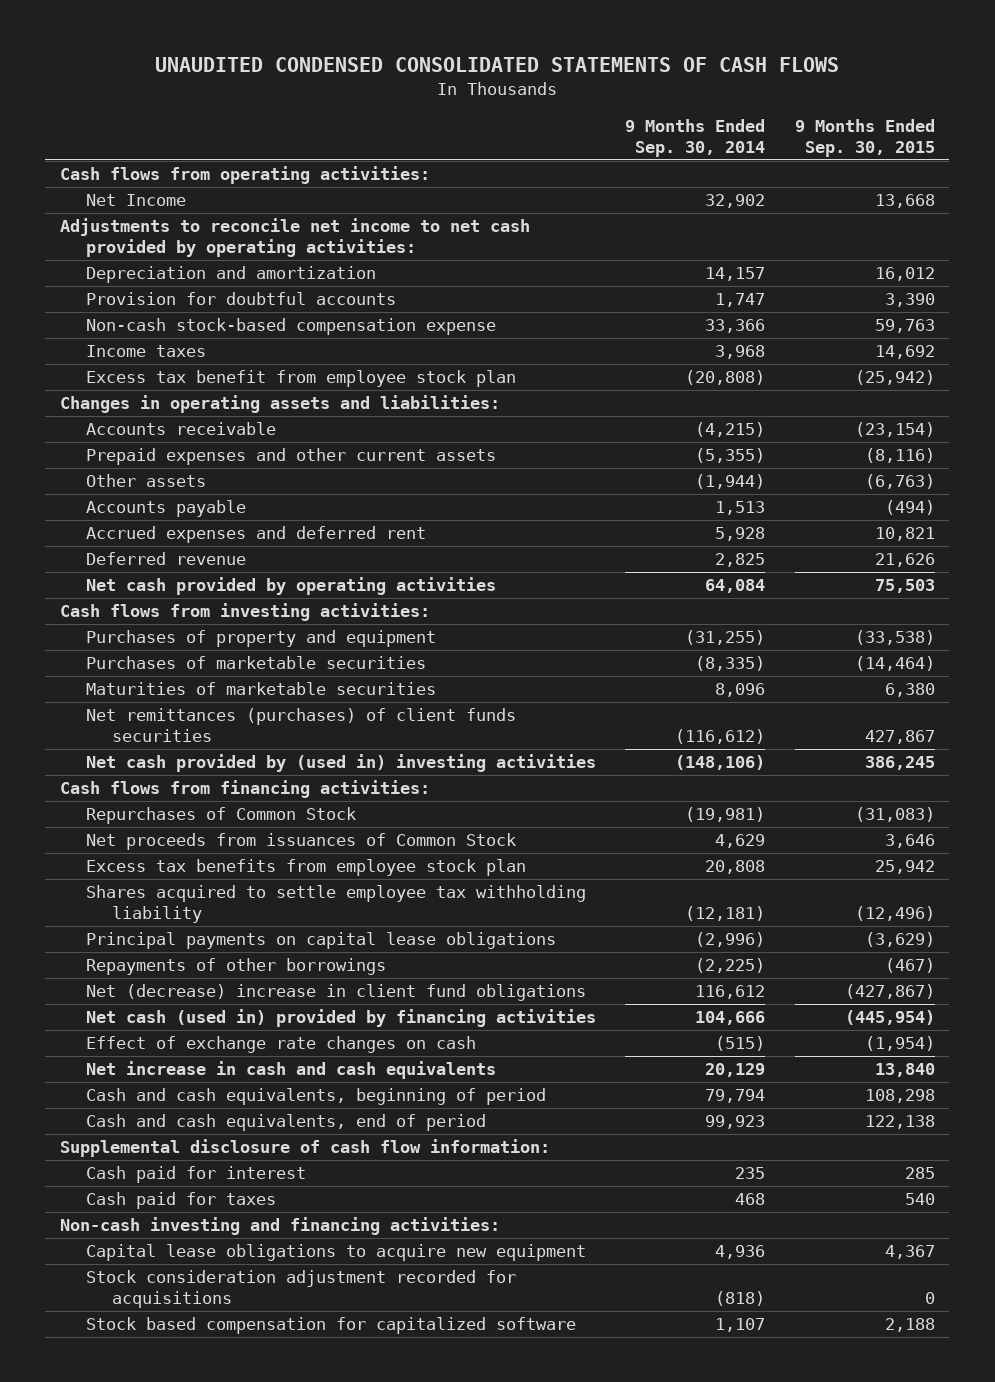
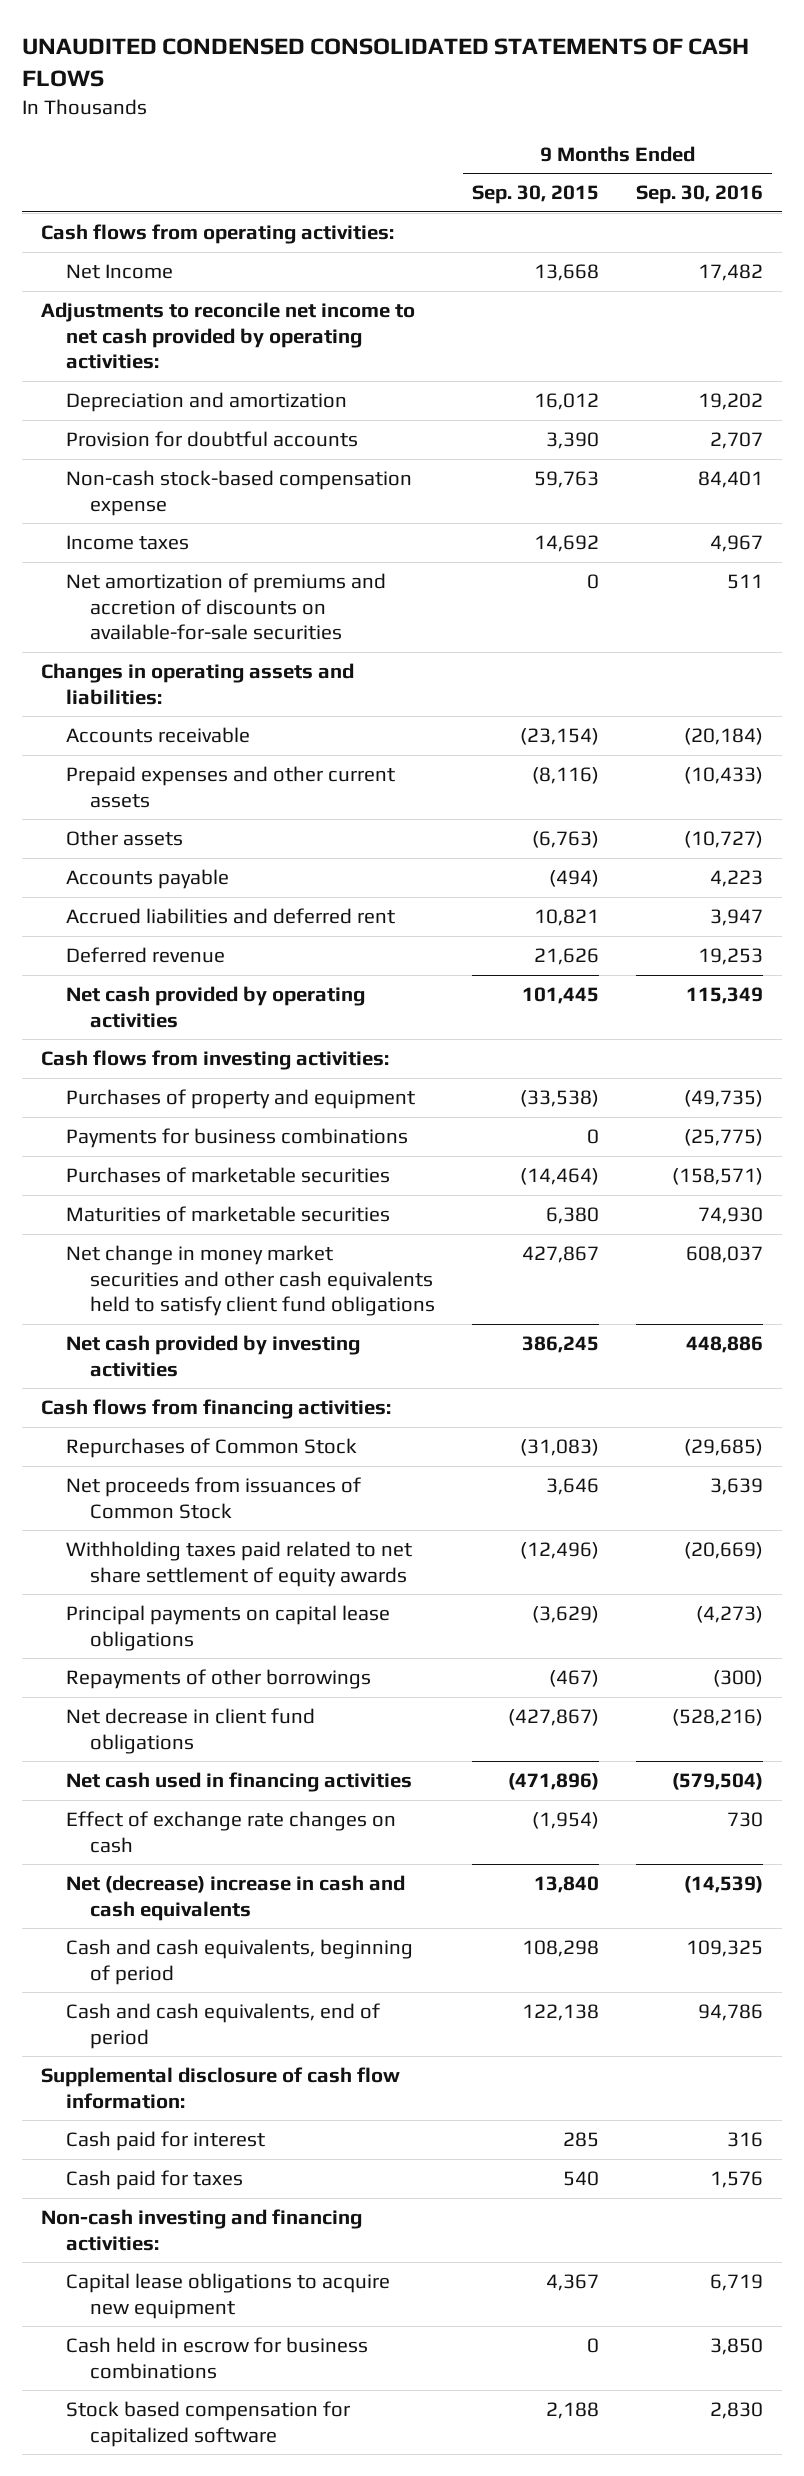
[625,118,766,157] 9 Months Ended Sep. 30, 2014 -> none
none -> [636,185,764,205] Sep. 30, 2016
[85,370,516,388] Excess tax benefit from employee stock plan -> none
none -> [65,573,386,641] Net amortization of premiums and accretion of discounts on available-for-sale securities
[85,526,426,544] Accrued expenses and deferred rent -> [65,908,395,925] Accrued liabilities and deferred rent
[874,579,935,594] 75,503 -> [522,987,600,1005] 101,445
none -> [65,1128,408,1149] Payments for business combinations
[85,708,516,743] Net remittances (purchases) of client funds securities -> [65,1245,436,1317] Net change in money market securities and other cash equivalents held to satisfy client fund obligations
[85,754,596,773] Net cash provided by (used in) investing activities -> [65,1335,360,1377] Net cash provided by investing activities
[85,859,526,877] Excess tax benefits from employee stock plan -> none
[85,885,586,924] Shares acquired to settle employee tax withholding liability -> [65,1541,412,1587] Withholding taxes paid related to net share settlement of equity awards
[85,984,586,1002] Net (decrease) increase in client fund obligations -> [65,1708,315,1754] Net decrease in client fund obligations
[85,1009,596,1028] Net cash (used in) provided by financing activities -> [65,1772,412,1793] Net cash used in financing activities
[844,1010,935,1026] (445,954) -> [508,1773,600,1791] (471,896)
[85,1061,496,1080] Net increase in cash and cash equivalents -> [65,1875,405,1921] Net (decrease) increase in cash and cash equivalents
[85,1270,516,1309] Stock consideration adjustment recorded for acquisitions -> none
none -> [65,2337,368,2379] Cash held in escrow for business combinations

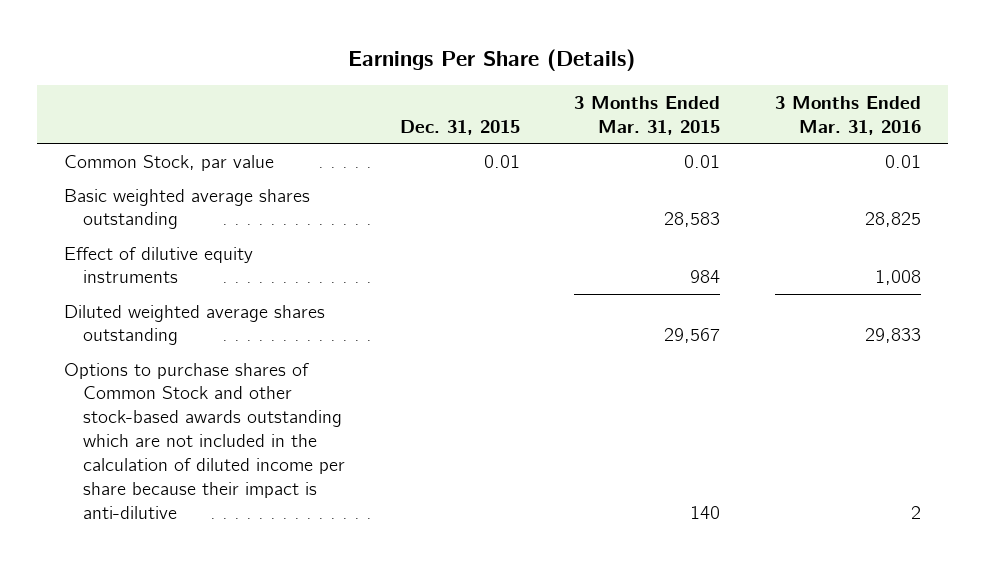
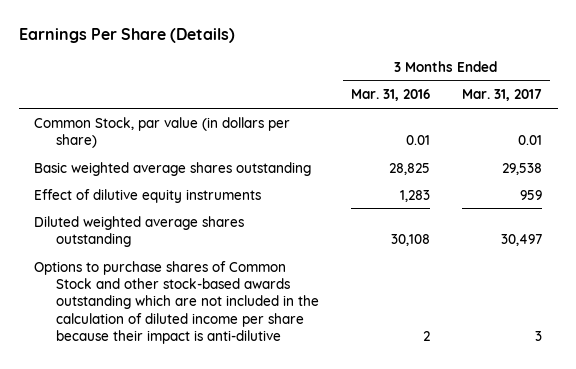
[399,119,520,135] Dec. 31, 2015 -> none
[574,95,721,135] 3 Months Ended Mar. 31, 2015 -> none
none -> [461,89,542,102] Mar. 31, 2017
[63,154,274,171] Common Stock, par value -> [34,116,291,148] Common Stock, par value (in dollars per share)
[874,270,921,286] 1,008 -> [399,189,430,202] 1,283
[864,328,921,344] 29,833 -> [390,233,430,246] 30,108

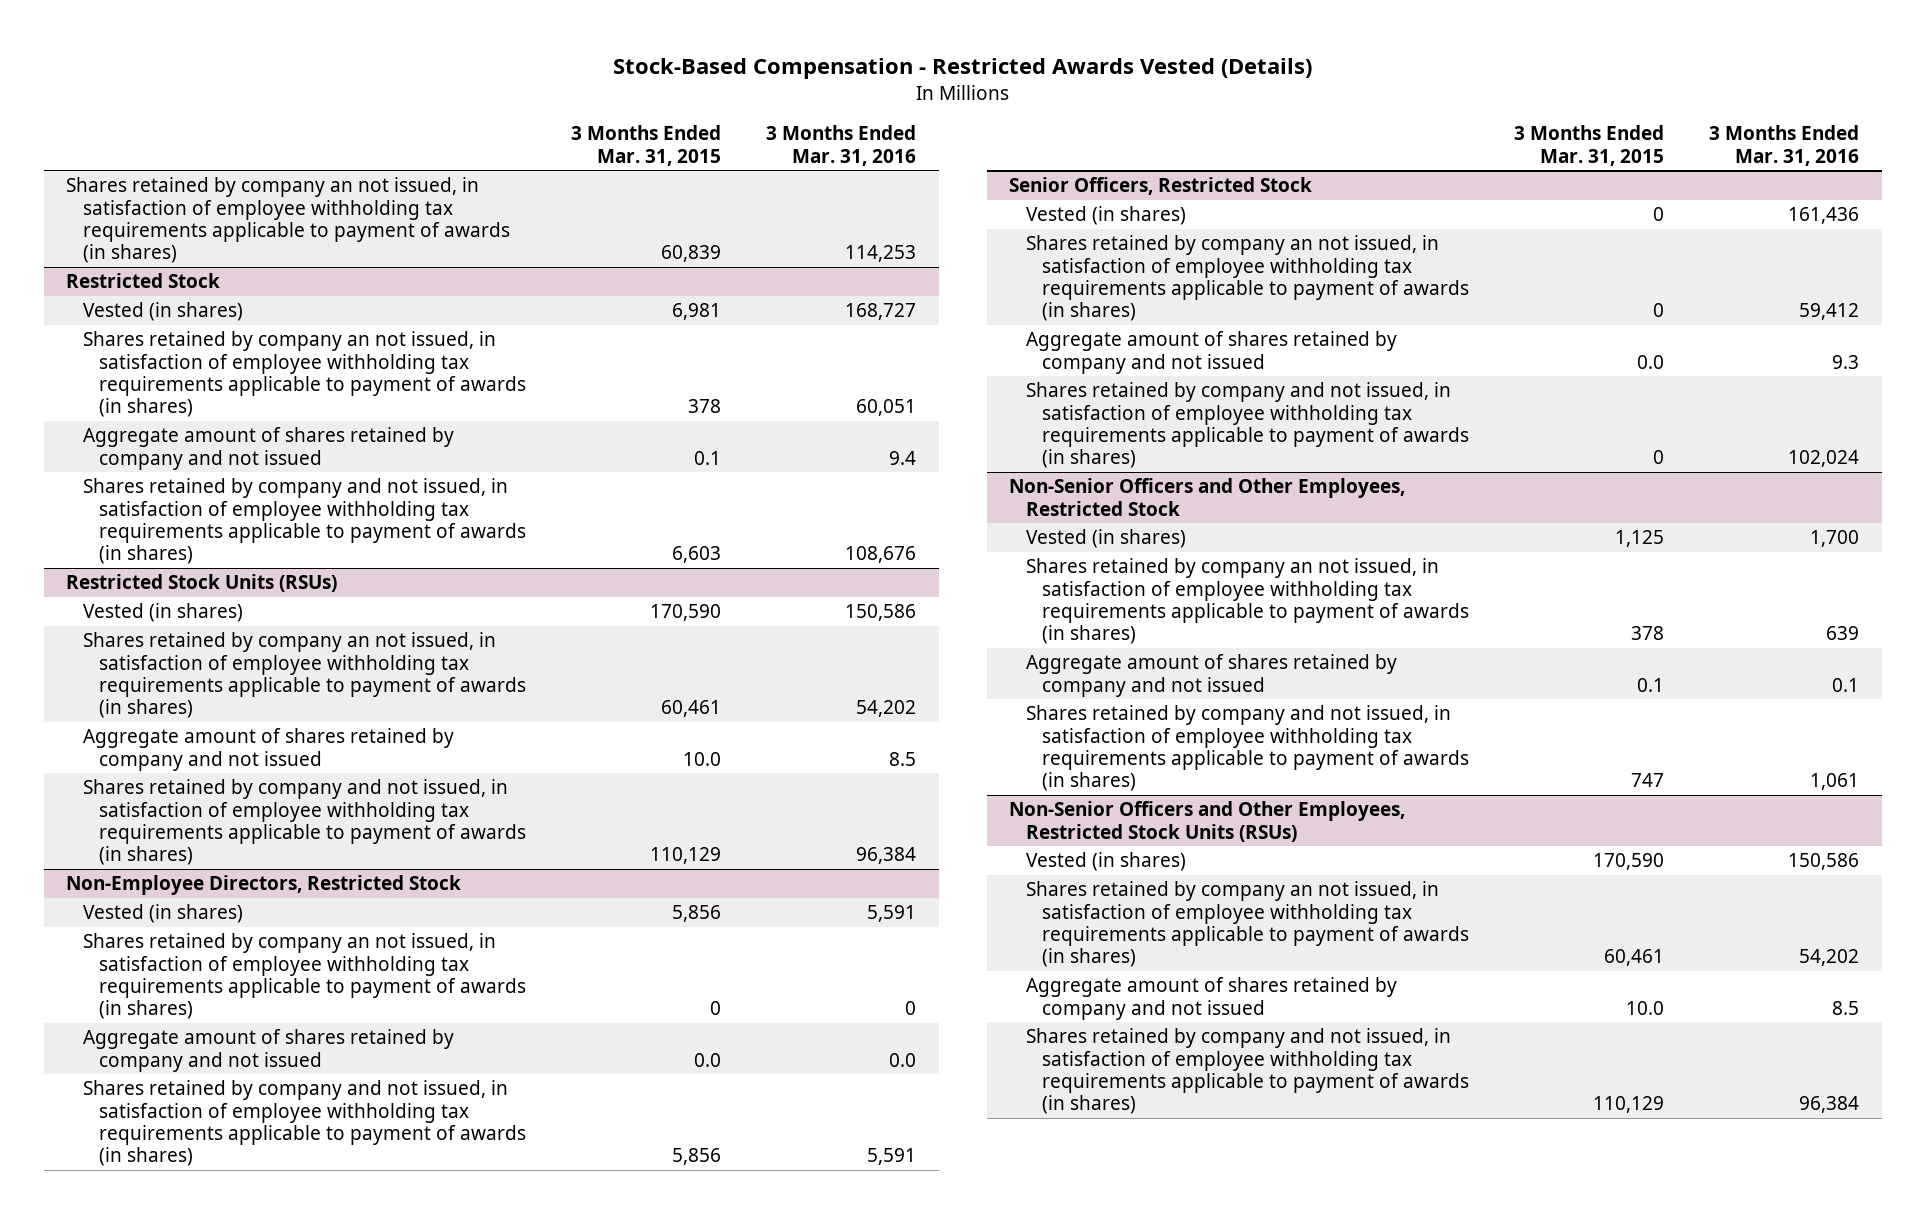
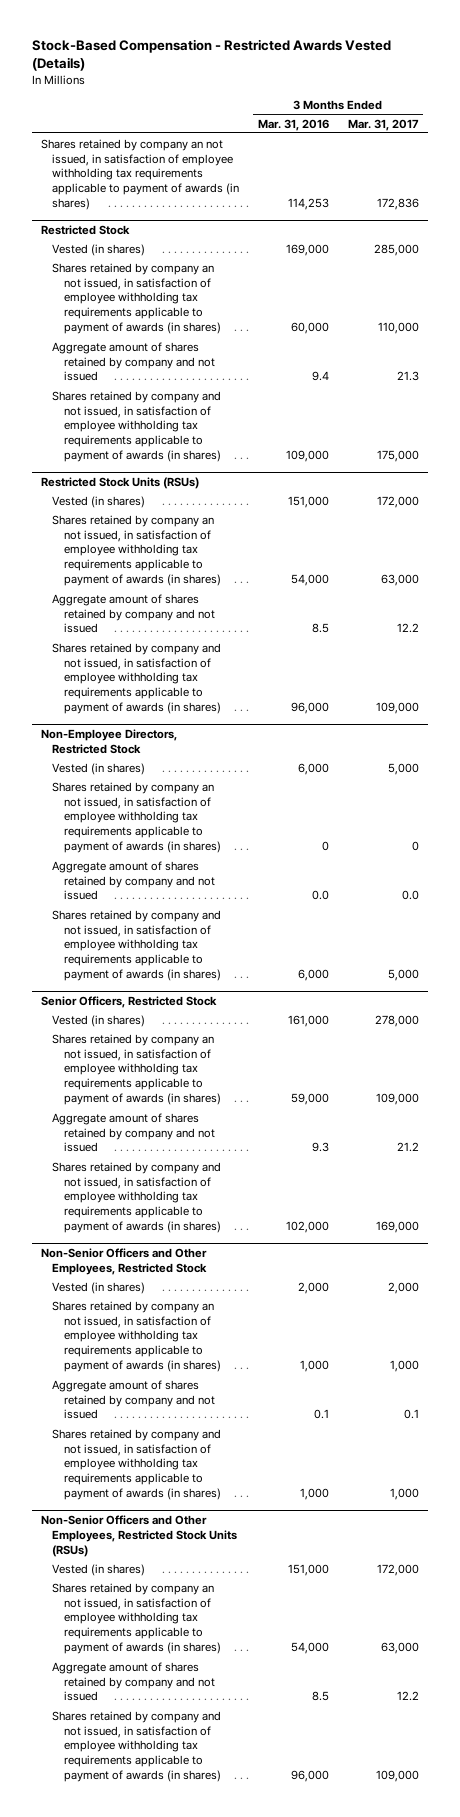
[571,125,722,166] 3 Months Ended Mar. 31, 2015 -> none
none -> [347,118,419,131] Mar. 31, 2017
[845,303,917,321] 168,727 -> [286,243,330,256] 169,000
[856,399,917,417] 60,051 -> [291,322,330,335] 60,000
[845,546,917,564] 108,676 -> [286,450,330,463] 109,000
[845,604,917,622] 150,586 -> [288,495,330,508] 151,000
[856,700,917,718] 54,202 -> [291,574,330,587] 54,000
[856,847,917,865] 96,384 -> [291,702,330,715] 96,000
[867,905,917,923] 5,591 -> [298,762,330,775] 6,000
[867,1148,917,1166] 5,591 -> [298,969,330,982] 6,000
[1788,207,1860,225] 161,436 -> [288,1014,330,1027] 161,000
[1799,303,1860,321] 59,412 -> [291,1093,330,1106] 59,000
[1788,450,1860,468] 102,024 -> [286,1221,330,1234] 102,000
[1810,530,1860,548] 1,700 -> [298,1281,330,1294] 2,000
[1826,626,1860,641] 639 -> [300,1360,330,1373] 1,000
[1810,773,1860,791] 1,061 -> [300,1488,330,1501] 1,000
[1788,853,1860,871] 150,586 -> [288,1563,330,1576] 151,000
[1799,949,1860,967] 54,202 -> [291,1642,330,1655] 54,000
[1799,1096,1860,1114] 96,384 -> [291,1770,330,1783] 96,000

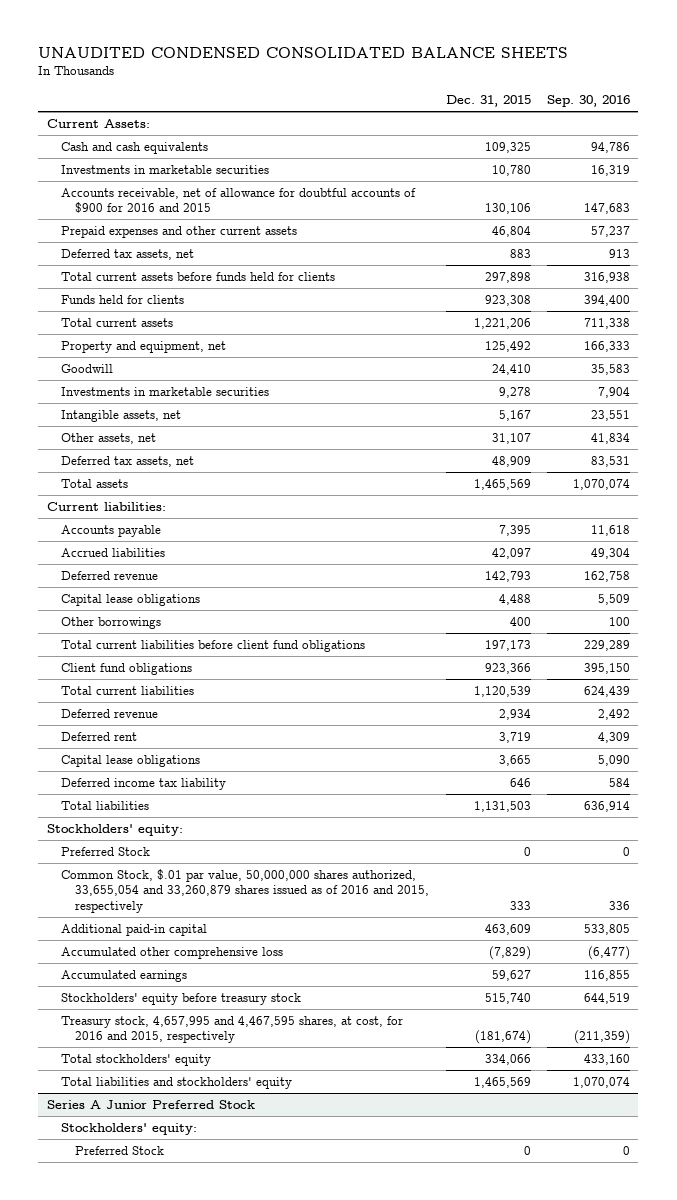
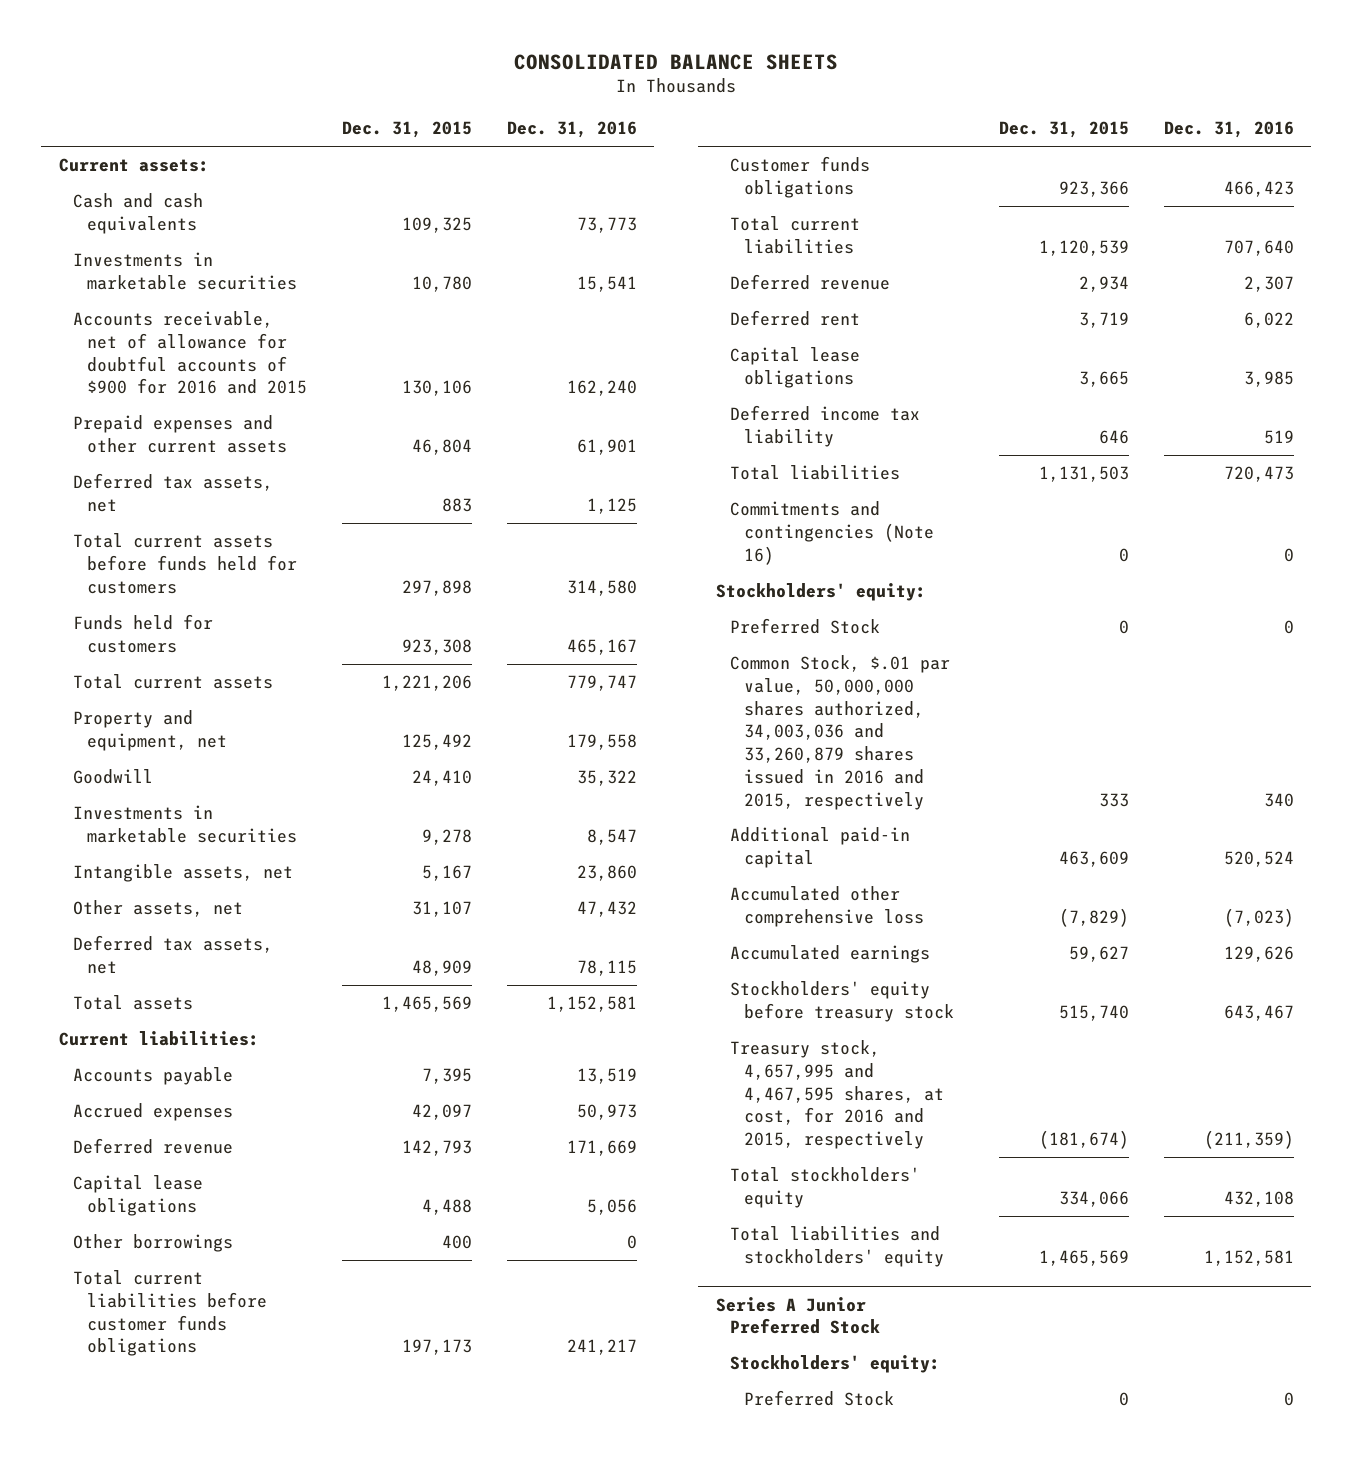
[38,47,569,59] UNAUDITED CONDENSED CONSOLIDATED BALANCE SHEETS -> [514,53,839,70] CONSOLIDATED BALANCE SHEETS
[547,94,631,107] Sep. 30, 2016 -> none
none -> [506,121,637,139] Dec. 31, 2016
[46,118,150,128] Current Assets: -> [58,158,209,173] Current assets:
[60,271,335,281] Total current assets before funds held for clients -> [72,533,298,594] Total current assets before funds held for customers
[60,294,184,304] Funds held for clients -> [72,614,213,653] Funds held for customers
[60,547,165,557] Accrued liabilities -> [72,1103,233,1122] Accrued expenses
[60,639,365,652] Total current liabilities before client fund obligations -> [72,1270,268,1357] Total current liabilities before customer funds obligations
[60,662,192,675] Client fund obligations -> [729,156,870,198] Customer funds obligations
none -> [729,501,935,565] Commitments and contingencies (Note 16)
[60,868,430,913] Common Stock, $.01 par value, 50,000,000 shares authorized, 33,655,054 and 33,260,879 shares issued as of 2016 and 2015, respectively -> [729,655,950,810] Common Stock, $.01 par value, 50,000,000 shares authorized, 34,003,036 and 33,260,879 shares issued in 2016 and 2015, respectively

